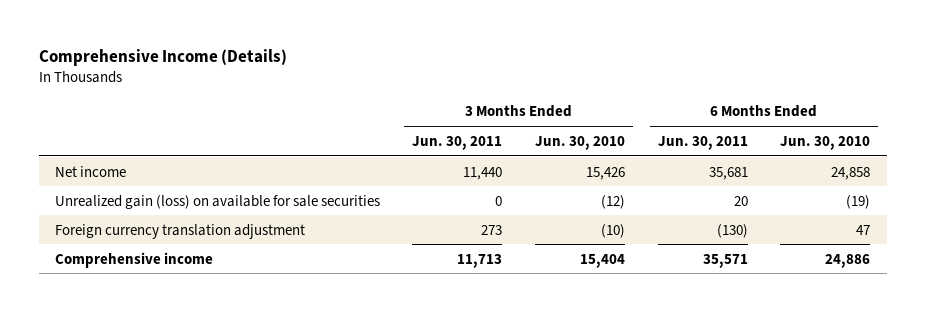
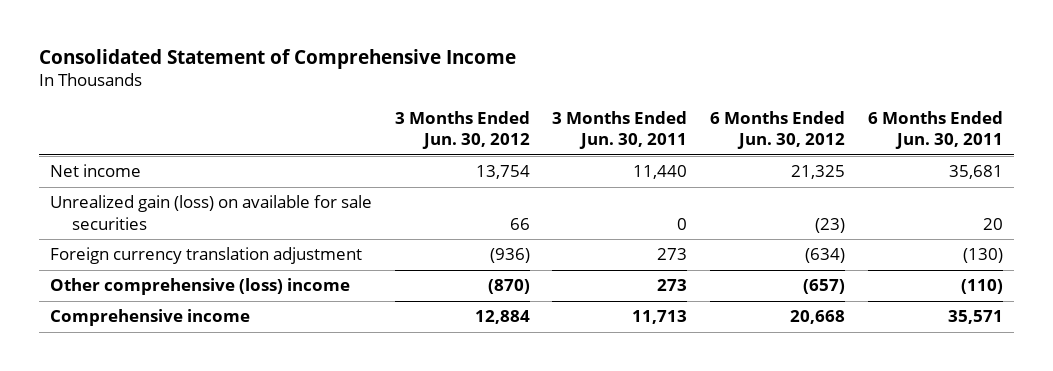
[38,48,287,66] Comprehensive Income (Details) -> [38,48,516,69] Consolidated Statement of Comprehensive Income
[535,135,626,150] Jun. 30, 2010 -> none
[780,135,871,150] Jun. 30, 2010 -> none
none -> [394,110,530,150] 3 Months Ended Jun. 30, 2012
none -> [709,110,845,150] 6 Months Ended Jun. 30, 2012
none -> [49,278,350,296] Other comprehensive (loss) income

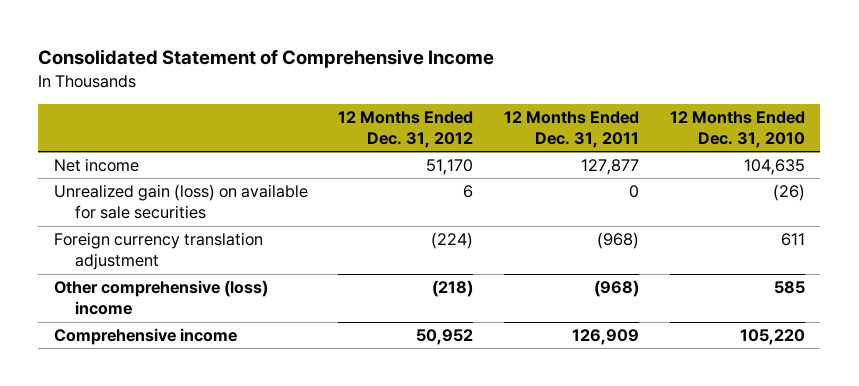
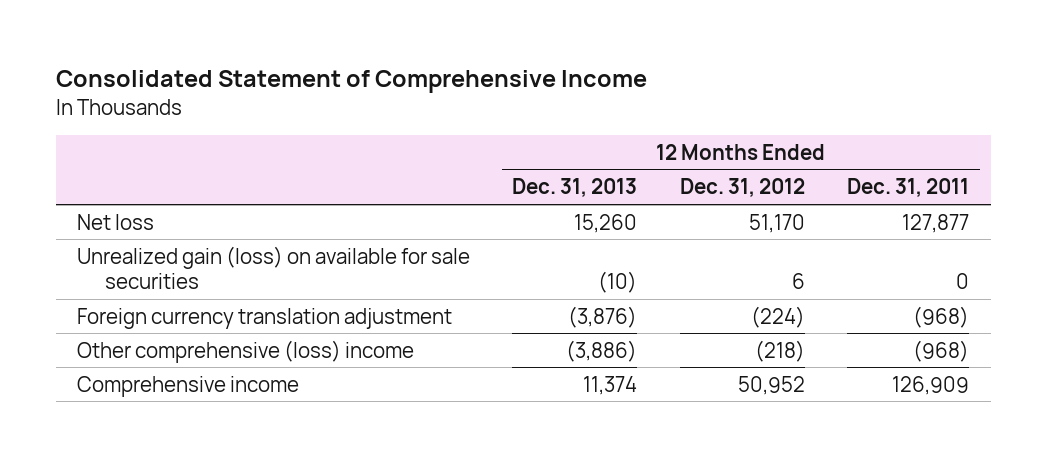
[669,110,805,148] 12 Months Ended Dec. 31, 2010 -> none
none -> [512,178,638,198] Dec. 31, 2013
[53,158,139,173] Net income -> [76,213,154,230] Net loss

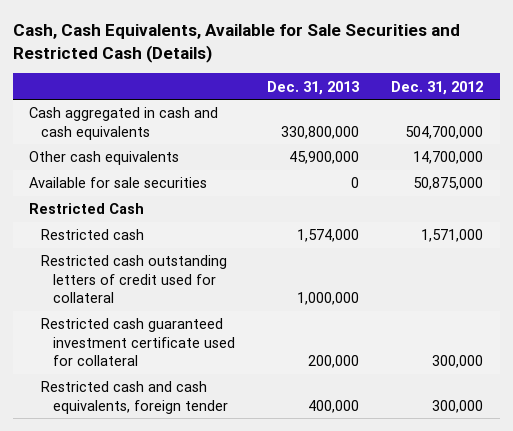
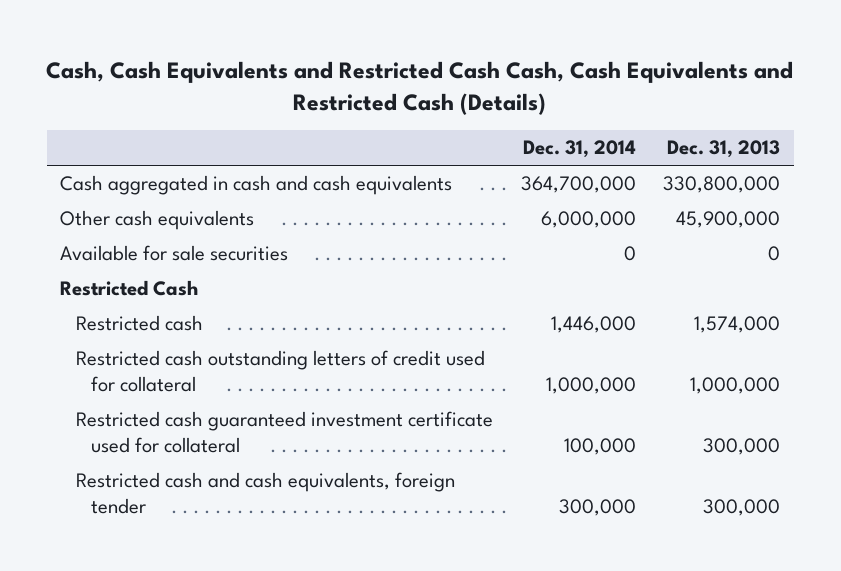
[12,23,460,63] Cash, Cash Equivalents, Available for Sale Securities and Restricted Cash (Details) -> [46,61,794,115] Cash, Cash Equivalents and Restricted Cash Cash, Cash Equivalents and Restricted Cash (Details)
[391,80,484,95] Dec. 31, 2012 -> none
none -> [522,140,636,159] Dec. 31, 2014
[308,354,360,368] 200,000 -> [703,437,781,455] 300,000
[308,399,360,413] 400,000 -> [703,498,781,516] 300,000

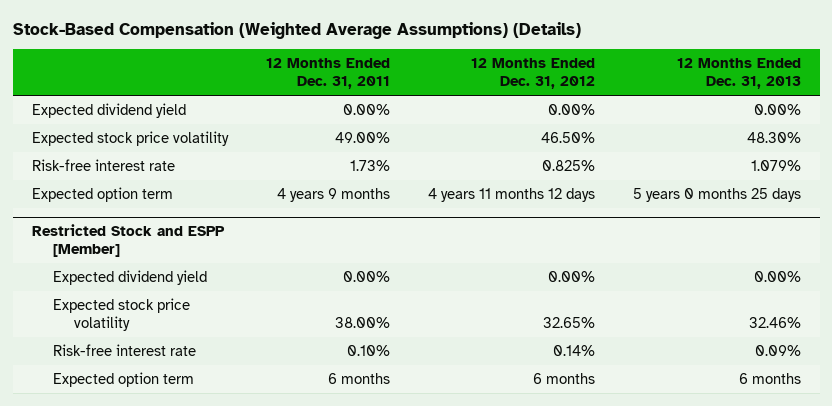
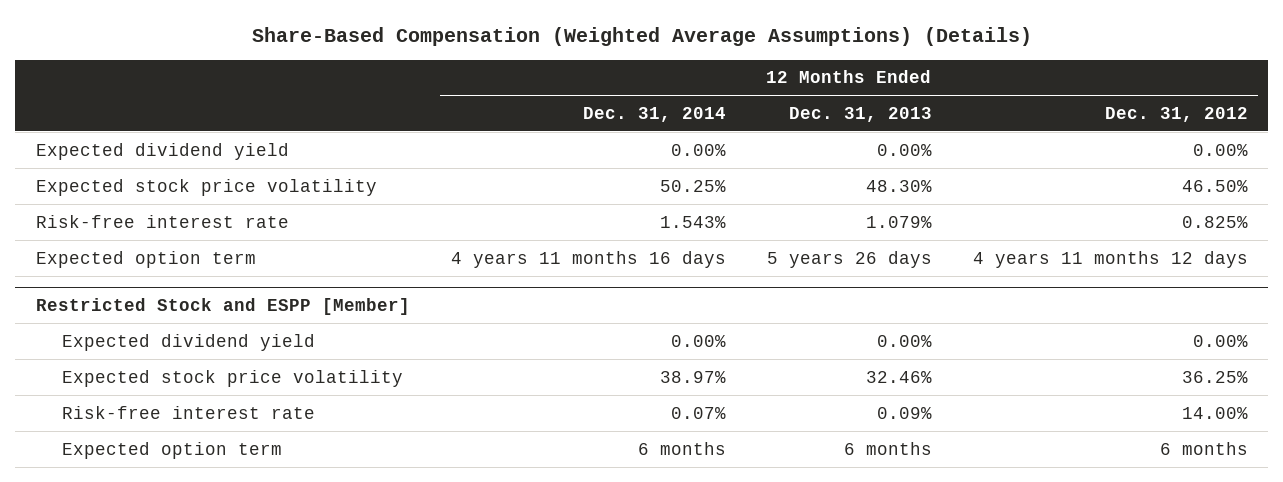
[12,21,581,39] Stock-Based Compensation (Weighted Average Assumptions) (Details) -> [251,27,1032,47] Share-Based Compensation (Weighted Average Assumptions) (Details)
[265,57,390,90] 12 Months Ended Dec. 31, 2011 -> none
none -> [582,106,726,122] Dec. 31, 2014
[632,187,801,202] 5 years 0 months 25 days -> [766,250,932,268] 5 years 26 days
[542,317,595,329] 32.65% -> [1181,370,1248,383] 36.25%
[552,344,595,356] 0.14% -> [1181,406,1248,419] 14.00%

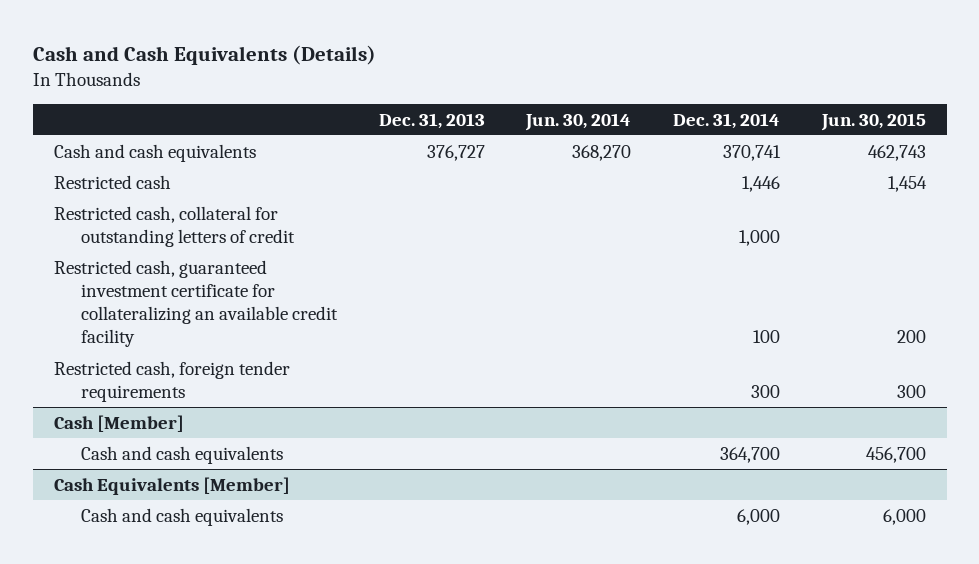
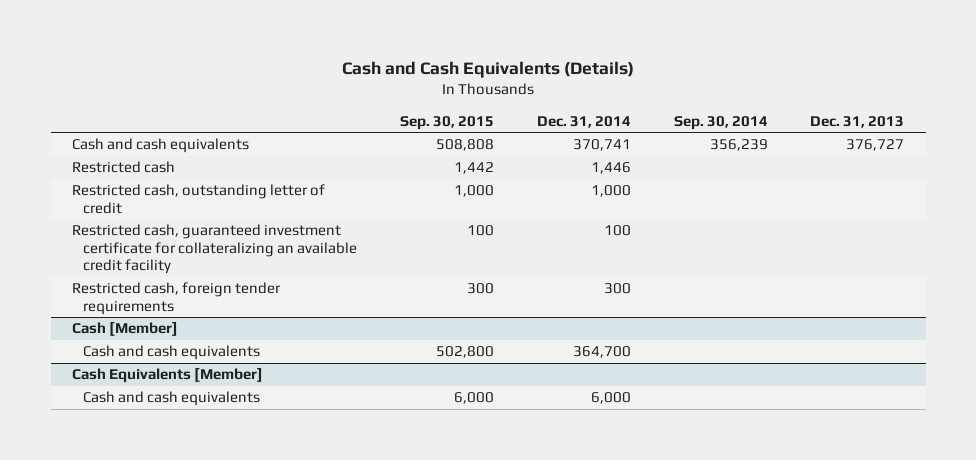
[525,112,632,131] Jun. 30, 2014 -> none
[820,112,926,131] Jun. 30, 2015 -> none
none -> [400,115,495,130] Sep. 30, 2015
none -> [673,115,768,130] Sep. 30, 2014
[53,205,296,247] Restricted cash, collateral for outstanding letters of credit -> [71,184,325,214] Restricted cash, outstanding letter of credit

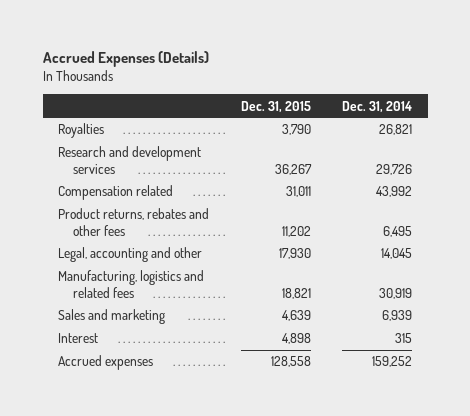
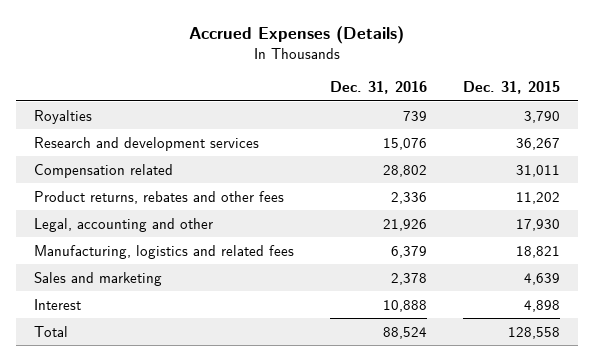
[341,100,412,113] Dec. 31, 2014 -> none
none -> [330,81,428,95] Dec. 31, 2016
[58,355,154,371] Accrued expenses -> [34,325,69,337] Total

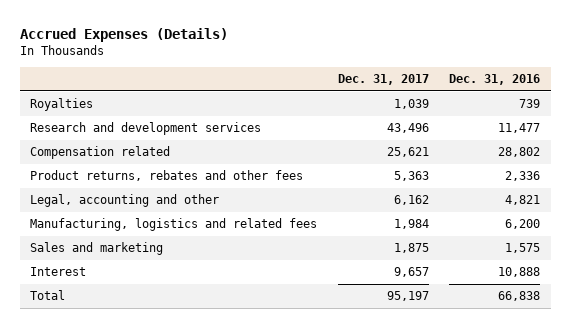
[463,81,561,95] Dec. 31, 2015 -> none
none -> [337,74,429,86] Dec. 31, 2017
[383,137,428,150] 15,076 -> [498,123,541,134] 11,477
[383,218,428,231] 21,926 -> [505,195,541,206] 4,821
[391,245,428,258] 6,379 -> [505,219,541,230] 6,200
[391,272,428,285] 2,378 -> [505,243,541,254] 1,575
[383,326,428,339] 88,524 -> [498,291,541,302] 66,838

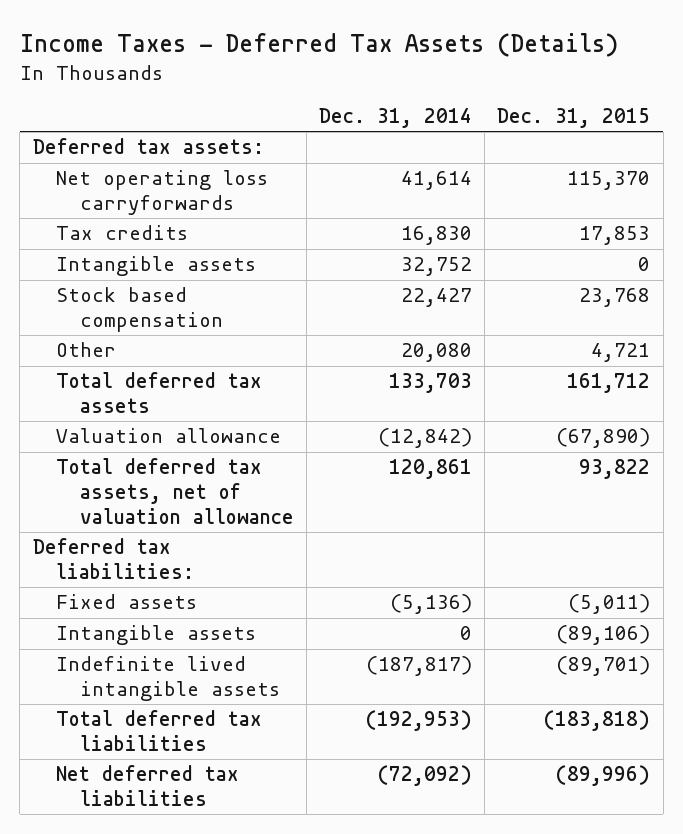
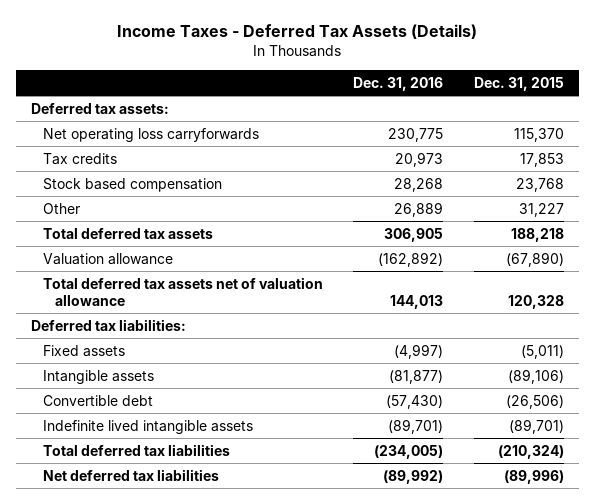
[319,108,473,129] Dec. 31, 2014 -> none
none -> [353,76,444,91] Dec. 31, 2016
[56,256,257,277] Intangible assets -> none
[591,343,651,363] 4,721 -> [518,202,564,217] 31,227
[567,373,651,394] 161,712 -> [510,227,564,242] 188,218
[56,458,295,525] Total deferred tax assets, net of valuation allowance -> [42,276,323,306] Total deferred tax assets net of valuation allowance
[579,459,651,480] 93,822 -> [507,294,564,309] 120,328
none -> [42,394,153,406] Convertible debt
[544,710,651,732] (183,818) -> [497,444,564,459] (210,324)

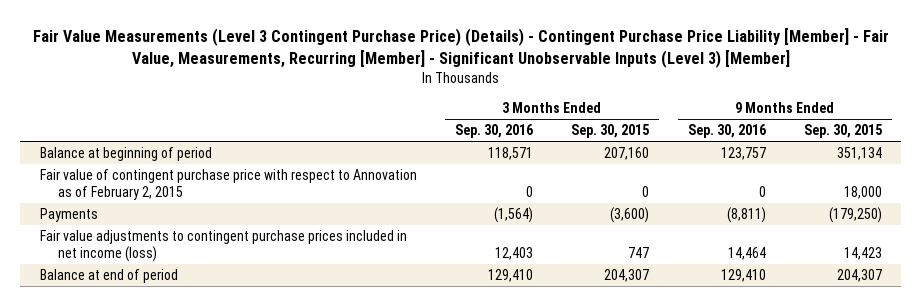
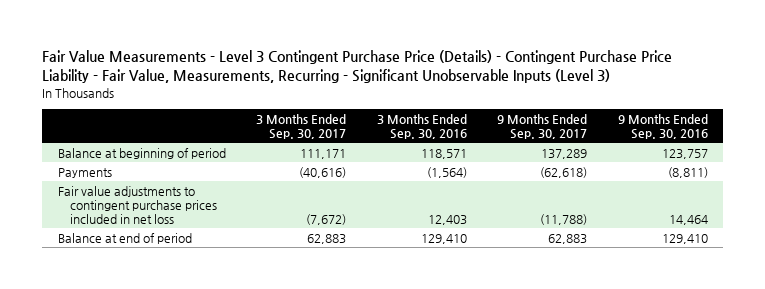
[32,28,889,69] Fair Value Measurements (Level 3 Contingent Purchase Price) (Details) - Contingent Purchase Price Liability [Member] - Fair Value, Measurements, Recurring [Member] - Significant Unobservable Inputs (Level 3) [Member] -> [42,50,673,84] Fair Value Measurements - Level 3 Contingent Purchase Price (Details) - Contingent Purchase Price Liability - Fair Value, Measurements, Recurring - Significant Unobservable Inputs (Level 3)
[571,124,650,139] Sep. 30, 2015 -> none
[804,124,883,139] Sep. 30, 2015 -> none
none -> [256,113,347,140] 3 Months Ended Sep. 30, 2017
none -> [497,113,588,140] 9 Months Ended Sep. 30, 2017
[39,168,417,201] Fair value of contingent purchase price with respect to Annovation as of February 2, 2015 -> none
[39,229,407,263] Fair value adjustments to contingent purchase prices included in net income (loss) -> [57,185,217,225] Fair value adjustments to contingent purchase prices included in net loss

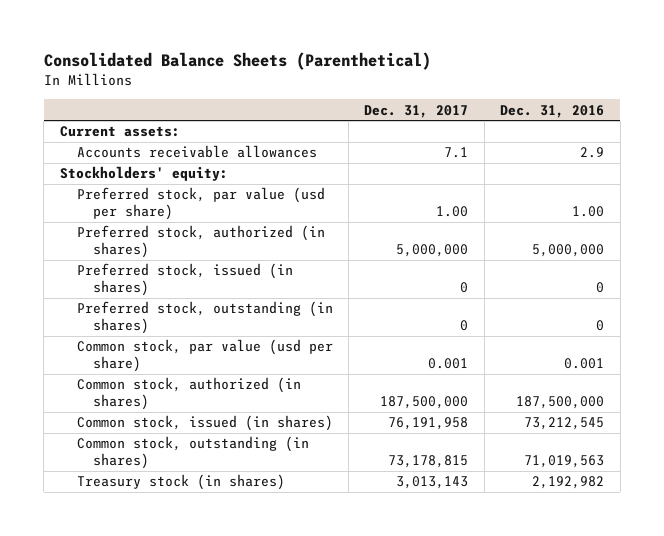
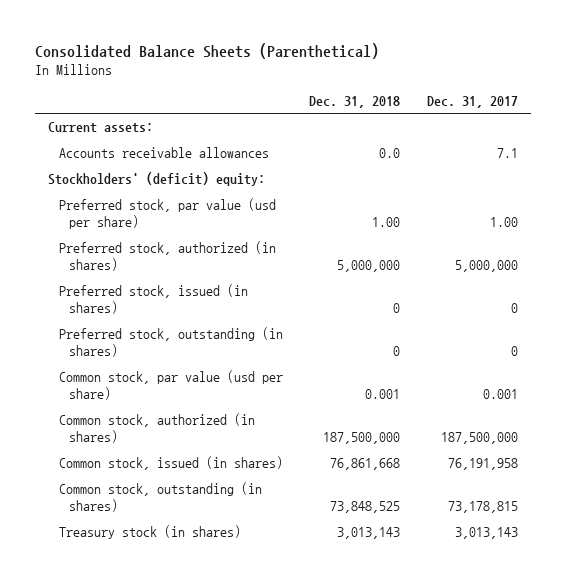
[500,104,605,118] Dec. 31, 2016 -> none
none -> [309,95,401,108] Dec. 31, 2018
[59,166,228,182] Stockholders' equity: -> [47,172,265,187] Stockholders' (deficit) equity:

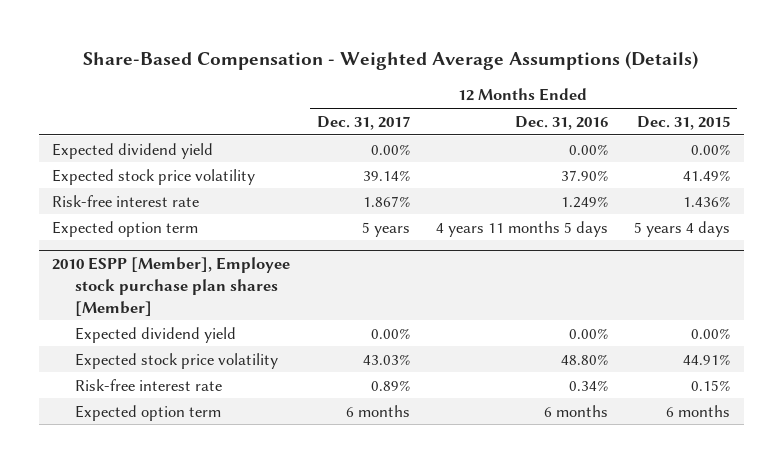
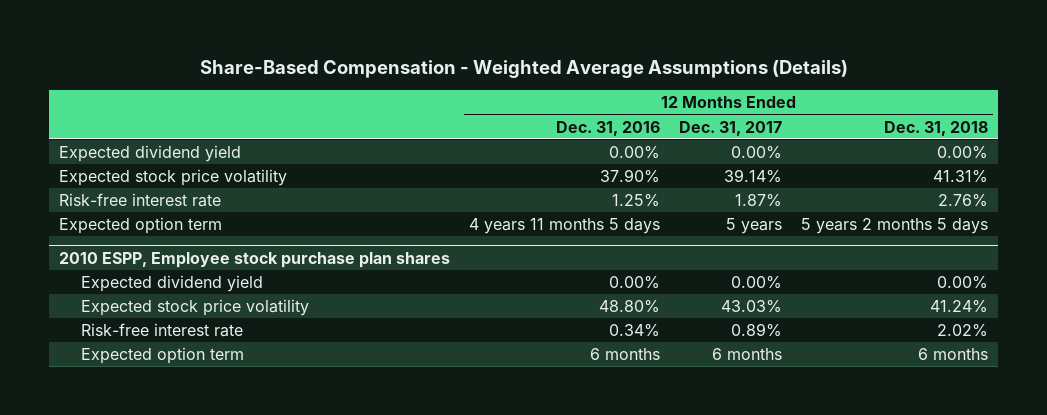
[637,115,731,130] Dec. 31, 2015 -> none
none -> [884,120,989,136] Dec. 31, 2018
[362,195,410,207] 1.867% -> [735,193,783,207] 1.87%
[560,195,608,208] 1.249% -> [611,193,660,207] 1.25%
[52,257,291,316] 2010 ESPP [Member], Employee stock purchase plan shares [Member] -> [58,251,450,268] 2010 ESPP, Employee stock purchase plan shares

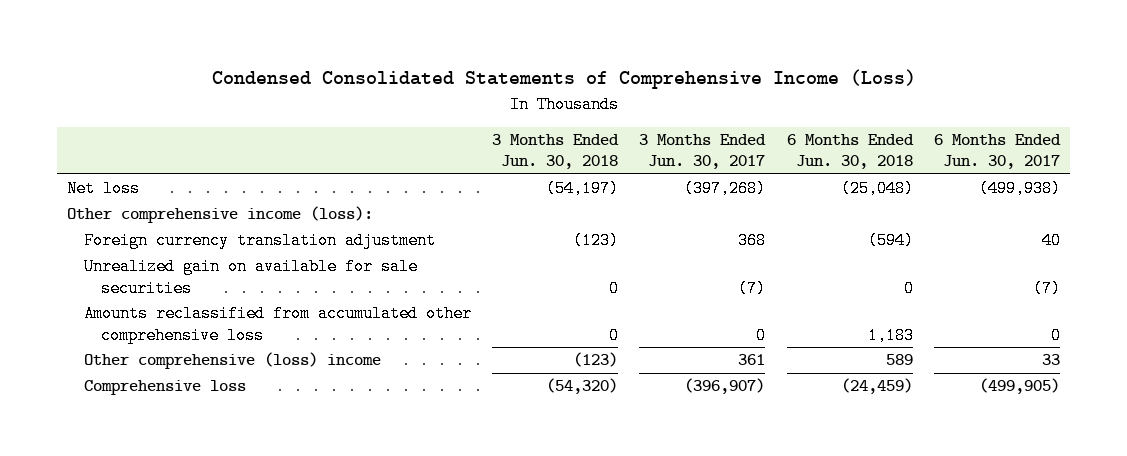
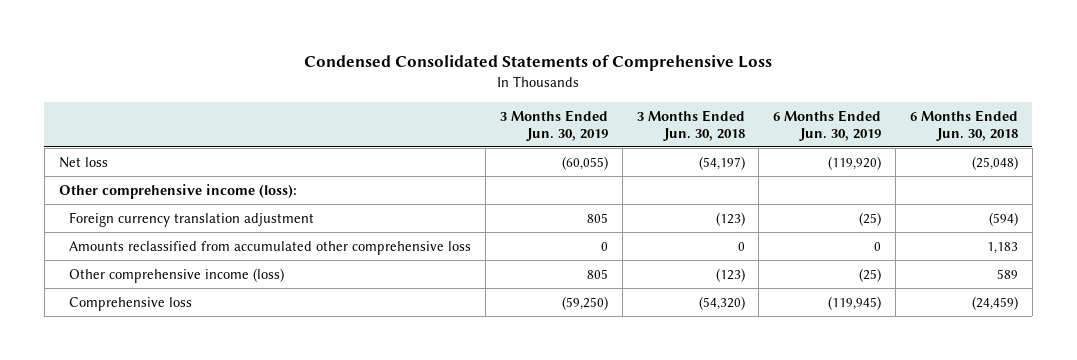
[211,69,916,90] Condensed Consolidated Statements of Comprehensive Income (Loss) -> [304,55,773,72] Condensed Consolidated Statements of Comprehensive Loss
[639,134,767,170] 3 Months Ended Jun. 30, 2017 -> none
[933,134,1061,170] 6 Months Ended Jun. 30, 2017 -> none
none -> [499,109,608,141] 3 Months Ended Jun. 30, 2019
none -> [773,109,882,141] 6 Months Ended Jun. 30, 2019
[84,258,419,297] Unrealized gain on available for sale securities -> none
[84,352,382,370] Other comprehensive (loss) income -> [69,267,285,283] Other comprehensive income (loss)

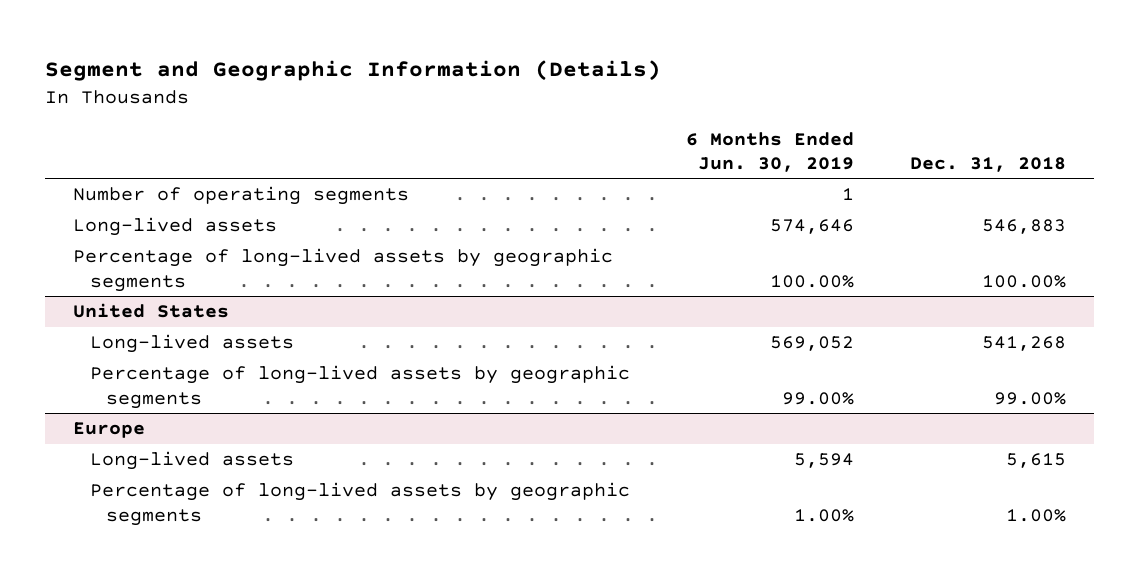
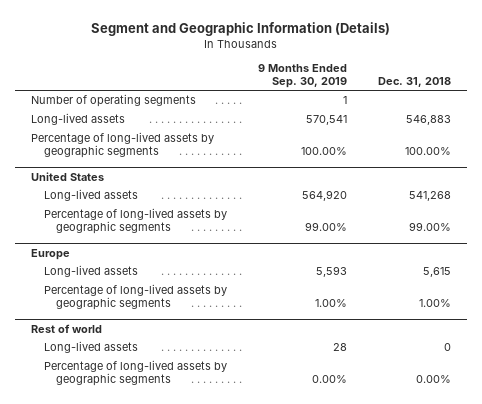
[685,131,854,172] 6 Months Ended Jun. 30, 2019 -> none
none -> [257,64,347,89] 9 Months Ended Sep. 30, 2019
none -> [31,323,103,333] Rest of world
none -> [43,341,138,354] Long-lived assets
none -> [43,360,227,387] Percentage of long-lived assets by geographic segments

